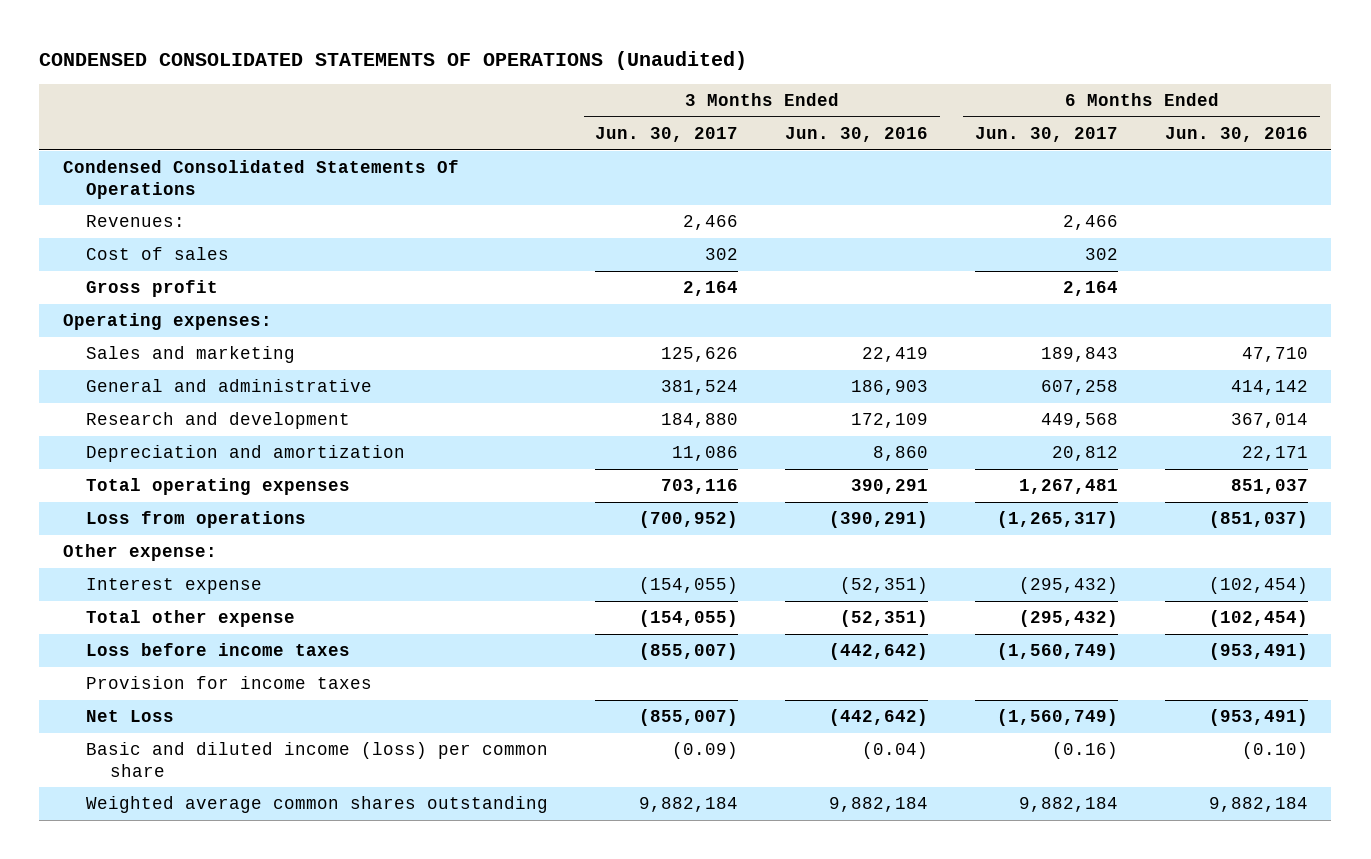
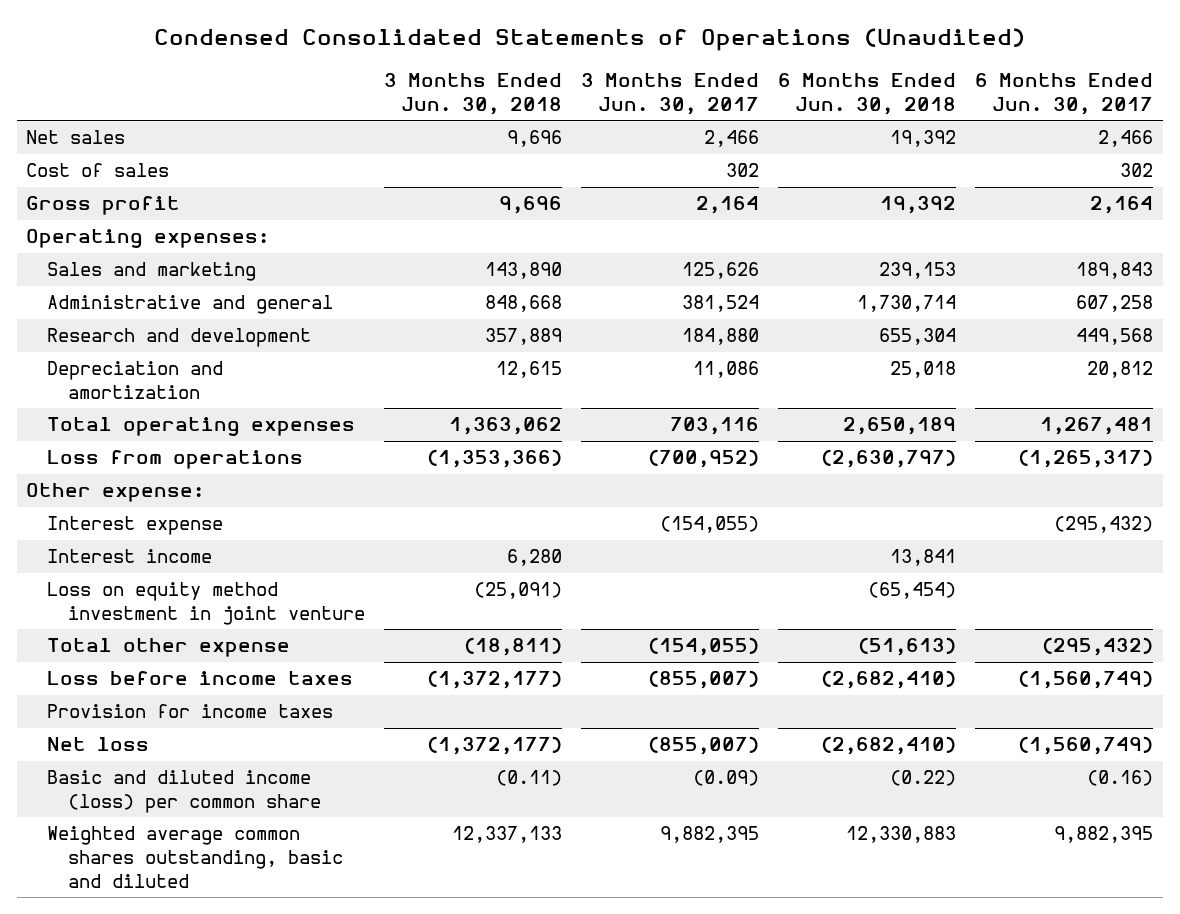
[39,51,748,71] CONDENSED CONSOLIDATED STATEMENTS OF OPERATIONS (Unaudited) -> [153,28,1025,52] Condensed Consolidated Statements of Operations (Unaudited)
[785,126,929,142] Jun. 30, 2016 -> none
[1165,126,1309,142] Jun. 30, 2016 -> none
none -> [384,73,563,116] 3 Months Ended Jun. 30, 2018
none -> [778,73,957,116] 6 Months Ended Jun. 30, 2018
[62,160,459,199] Condensed Consolidated Statements Of Operations -> none
[86,215,186,228] Revenues: -> [26,130,126,145] Net sales
[86,379,373,393] General and administrative -> [47,295,334,315] Administrative and general
none -> [47,549,213,564] Interest income
none -> [47,582,366,626] Loss on equity method investment in joint venture
[86,710,175,723] Net Loss -> [47,737,150,752] Net loss
[86,796,549,814] Weighted average common shares outstanding -> [47,826,344,888] Weighted average common shares outstanding, basic and diluted
[639,797,739,813] 9,882,184 -> [660,826,760,844] 9,882,395
[1019,797,1119,813] 9,882,184 -> [1054,826,1154,844] 9,882,395

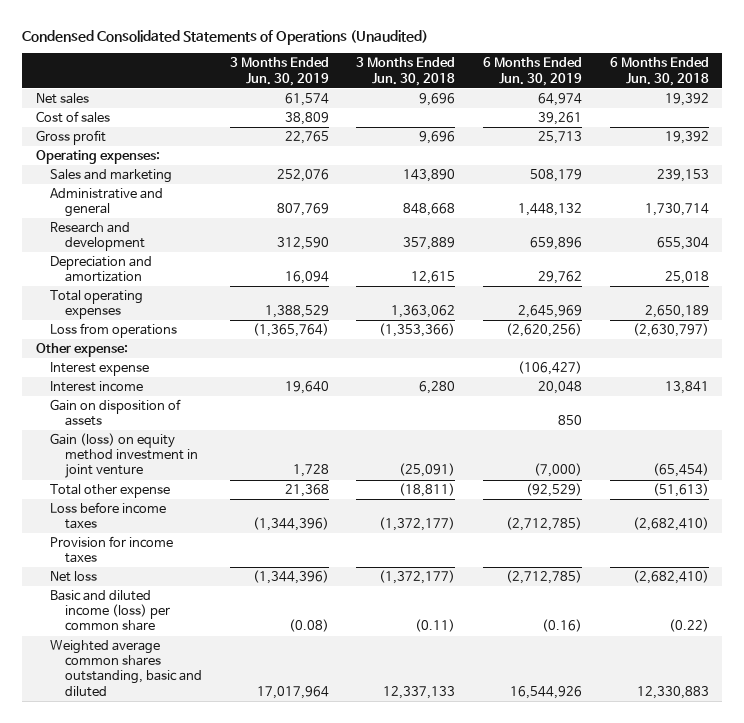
[581,73,760,116] 3 Months Ended Jun. 30, 2017 -> none
[975,73,1154,116] 6 Months Ended Jun. 30, 2017 -> none
none -> [229,57,329,86] 3 Months Ended Jun. 30, 2019
none -> [482,57,582,86] 6 Months Ended Jun. 30, 2019
none -> [50,398,182,427] Gain on disposition of assets
[47,582,366,626] Loss on equity method investment in joint venture -> [50,432,199,479] Gain (loss) on equity method investment in joint venture

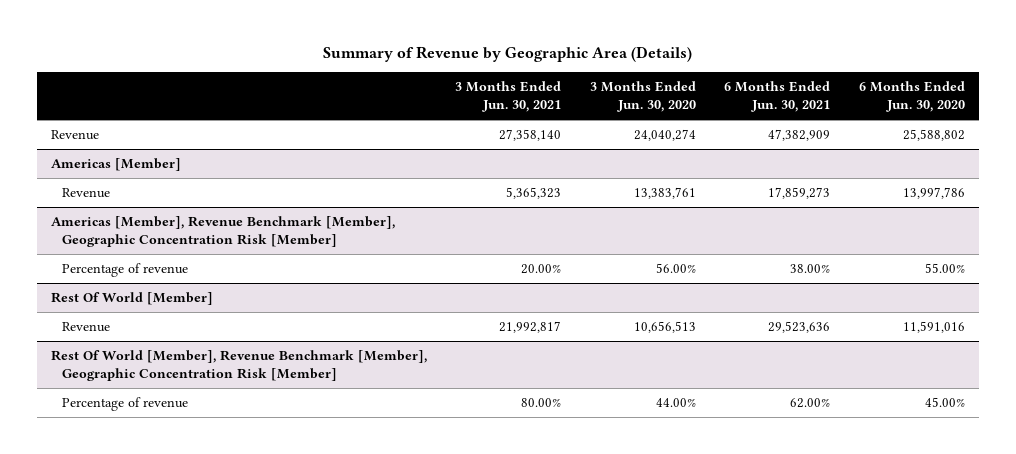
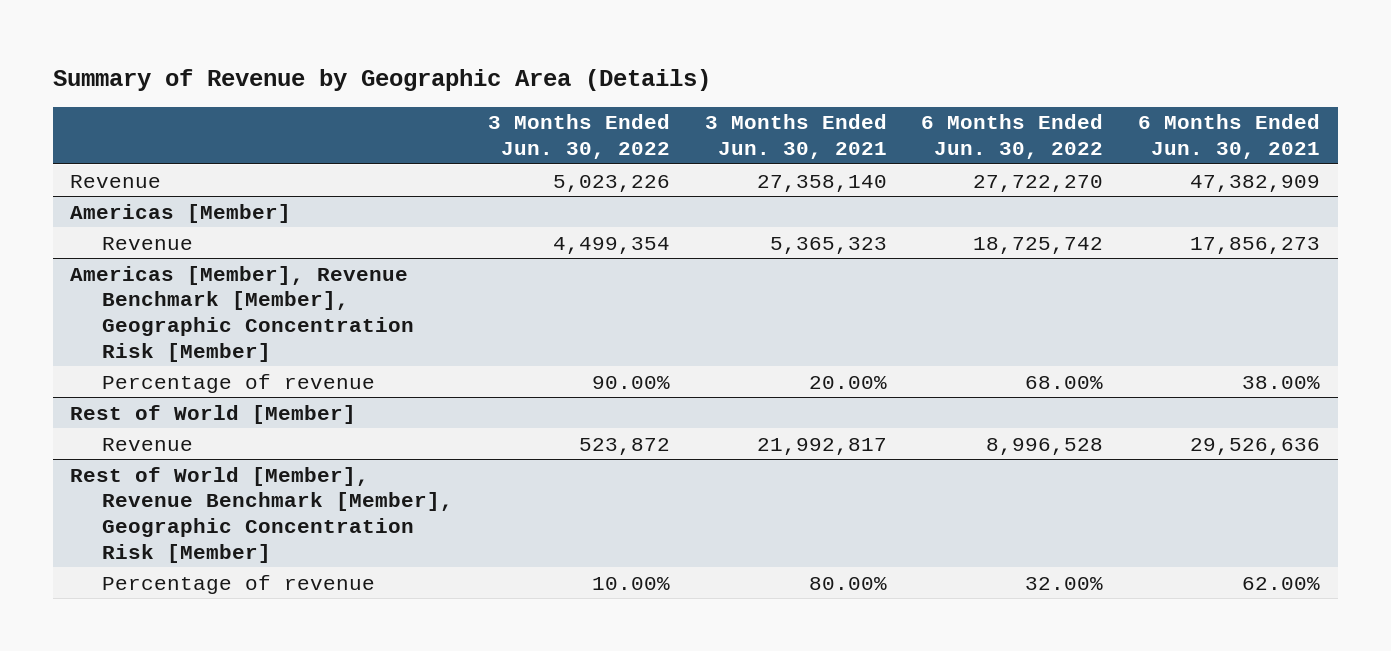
[589,81,696,113] 3 Months Ended Jun. 30, 2020 -> none
[858,81,965,113] 6 Months Ended Jun. 30, 2020 -> none
none -> [487,114,670,159] 3 Months Ended Jun. 30, 2022
none -> [921,114,1104,159] 6 Months Ended Jun. 30, 2022
[768,186,831,199] 17,859,273 -> [1190,236,1321,254] 17,856,273
[50,291,213,305] Rest Of World [Member] -> [70,404,357,424] Rest of World [Member]
[768,320,831,333] 29,523,636 -> [1190,437,1321,455] 29,526,636
[50,349,427,382] Rest Of World [Member], Revenue Benchmark [Member], Geographic Concentration Risk [Member] -> [70,466,454,563] Rest of World [Member], Revenue Benchmark [Member], Geographic Concentration Risk [Member]

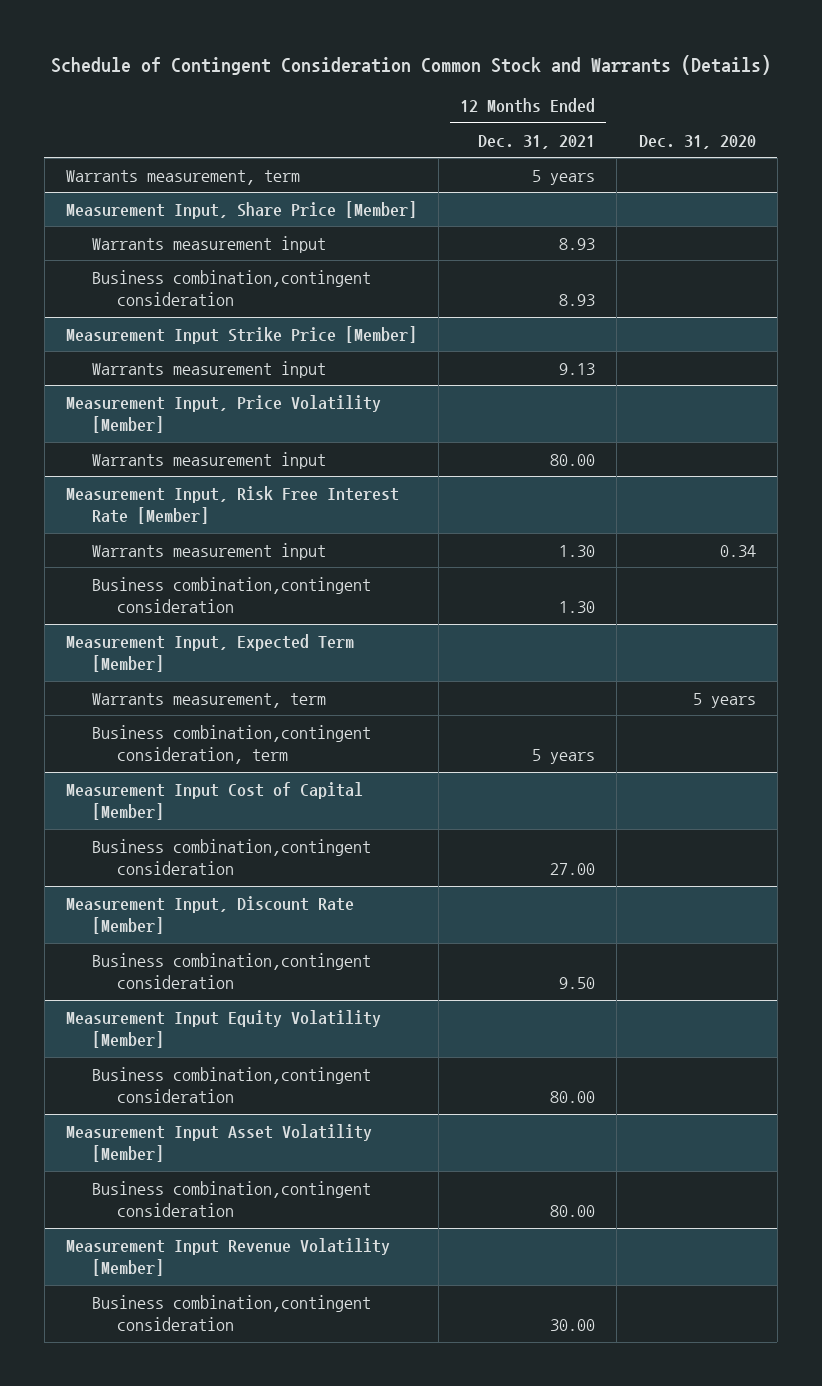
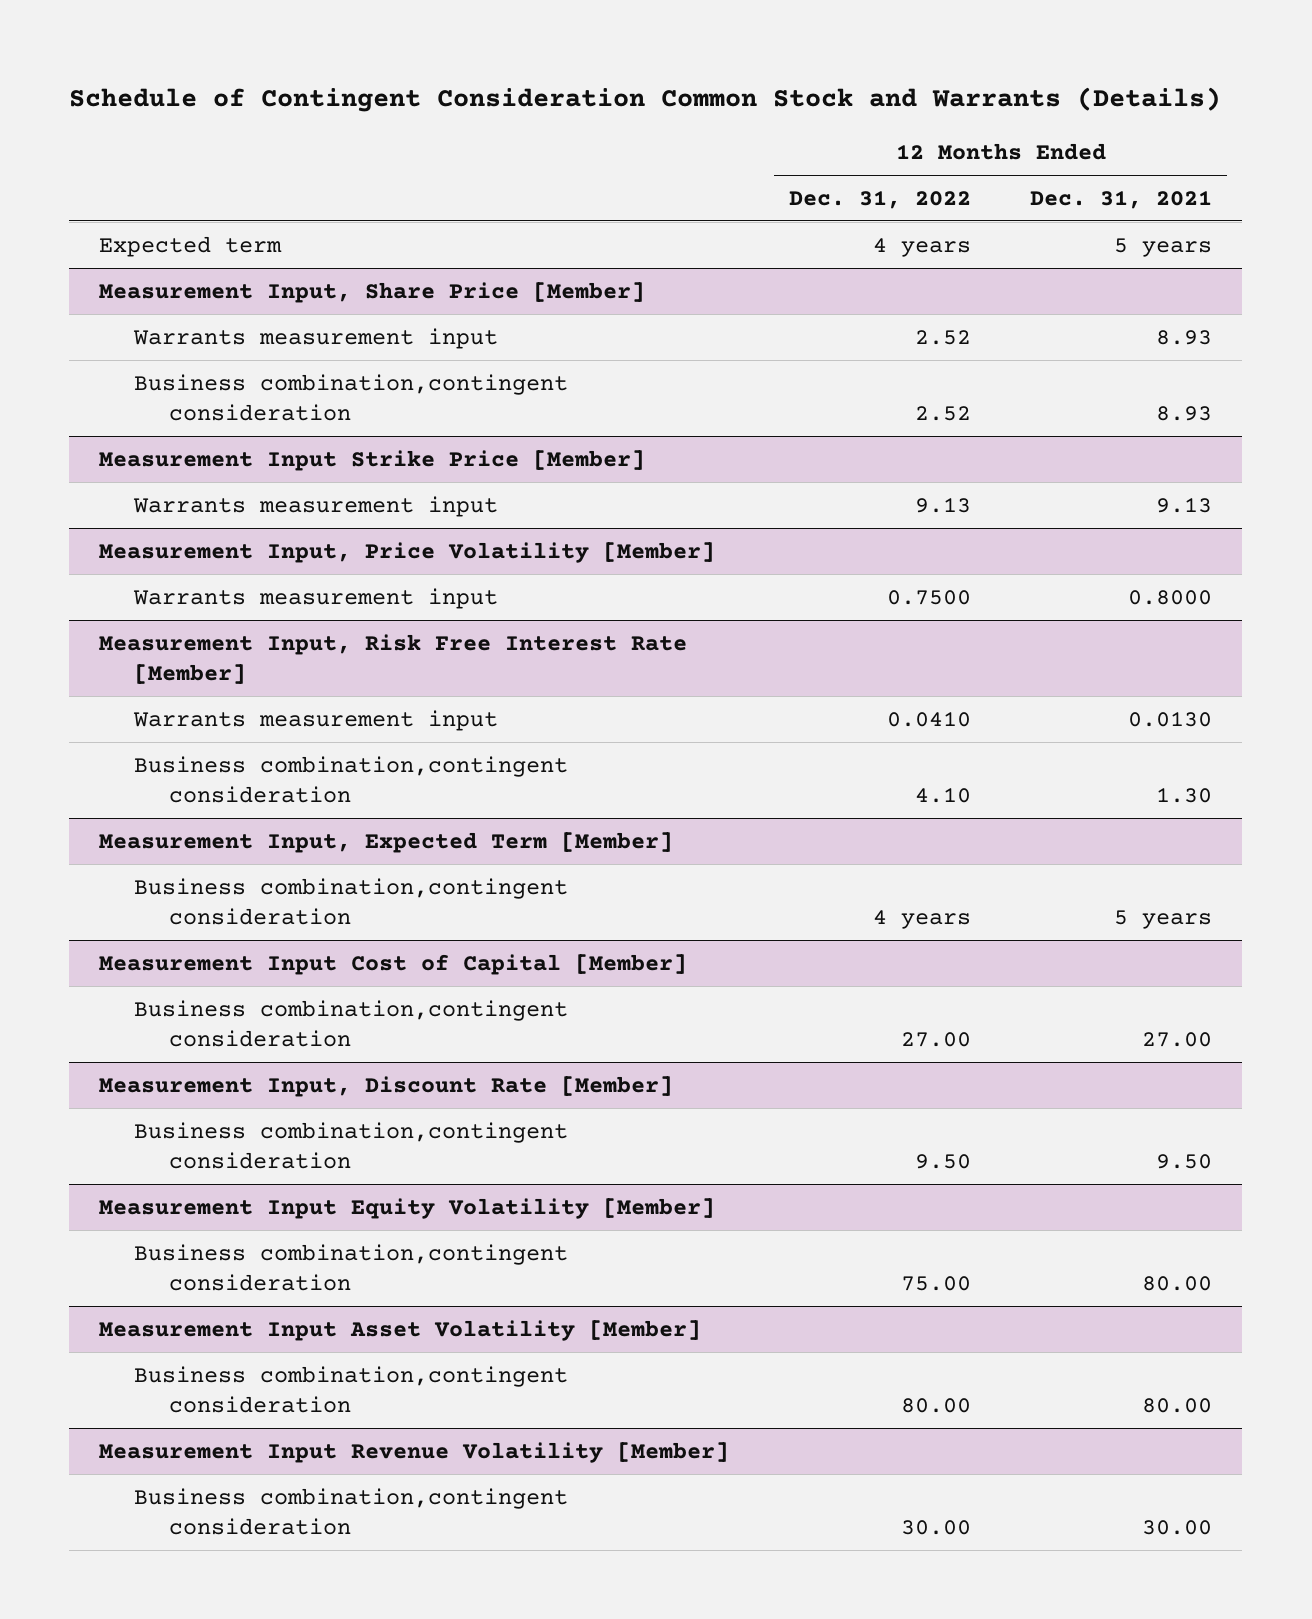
[638,134,756,149] Dec. 31, 2020 -> none
none -> [788,189,971,209] Dec. 31, 2022
[66,169,301,185] Warrants measurement, term -> [99,235,283,257] Expected term
[550,453,596,466] 80.00 -> [1128,589,1213,605] 0.8000
[559,544,596,557] 1.30 -> [1128,710,1213,727] 0.0130
[91,692,326,708] Warrants measurement, term -> none
[91,724,371,765] Business combination,contingent consideration, term -> [133,877,568,925] Business combination,contingent consideration

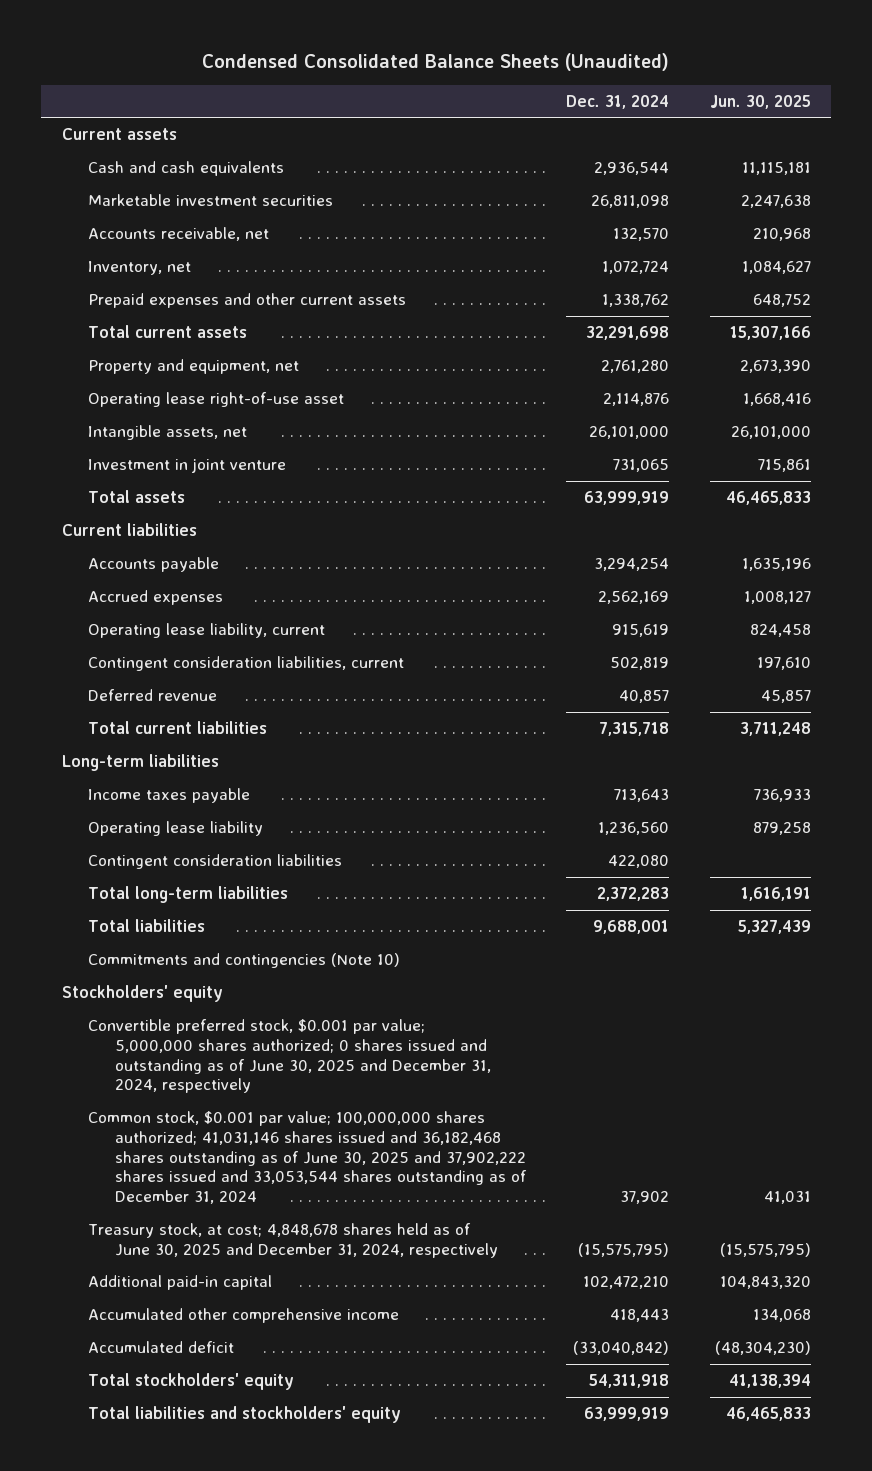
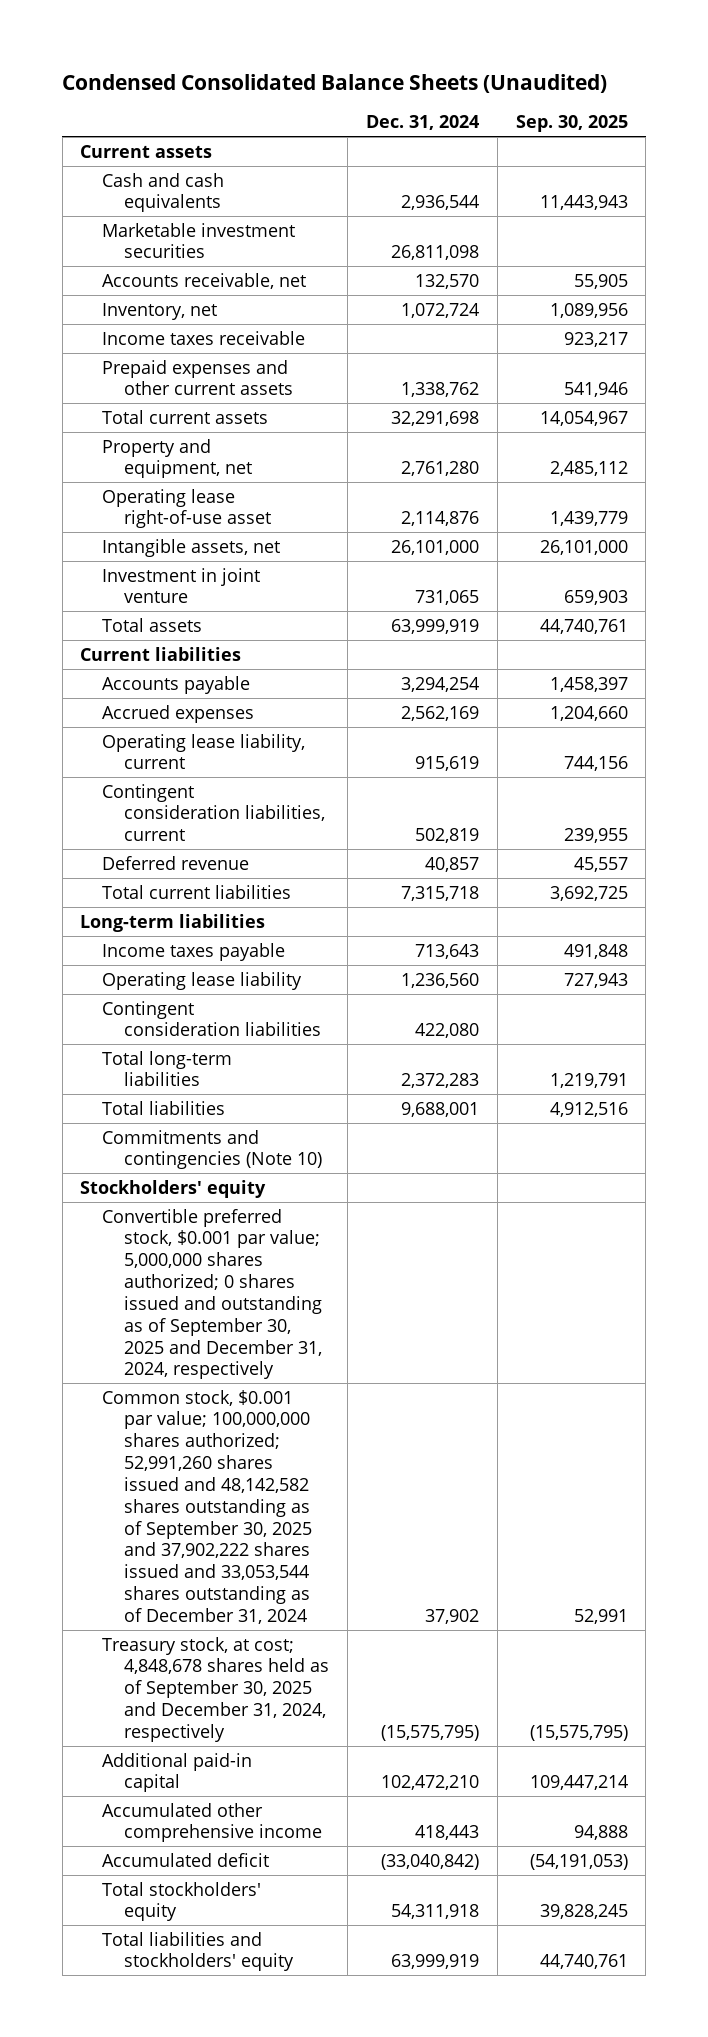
[709,94,811,109] Jun. 30, 2025 -> none
none -> [515,115,628,133] Sep. 30, 2025
none -> [102,330,306,345] Income taxes receivable
[88,1019,491,1094] Convertible preferred stock, $0.001 par value; 5,000,000 shares authorized; 0 shares issued and outstanding as of June 30, 2025 and December 31, 2024, respectively -> [102,1208,322,1380] Convertible preferred stock, $0.001 par value; 5,000,000 shares authorized; 0 shares issued and outstanding as of September 30, 2025 and December 31, 2024, respectively
[88,1111,527,1205] Common stock, $0.001 par value; 100,000,000 shares authorized; 41,031,146 shares issued and 36,182,468 shares outstanding as of June 30, 2025 and 37,902,222 shares issued and 33,053,544 shares outstanding as of December 31, 2024 -> [102,1389,312,1624] Common stock, $0.001 par value; 100,000,000 shares authorized; 52,991,260 shares issued and 48,142,582 shares outstanding as of September 30, 2025 and 37,902,222 shares issued and 33,053,544 shares outstanding as of December 31, 2024
[88,1223,498,1258] Treasury stock, at cost; 4,848,678 shares held as of June 30, 2025 and December 31, 2024, respectively -> [102,1636,329,1742] Treasury stock, at cost; 4,848,678 shares held as of September 30, 2025 and December 31, 2024, respectively

